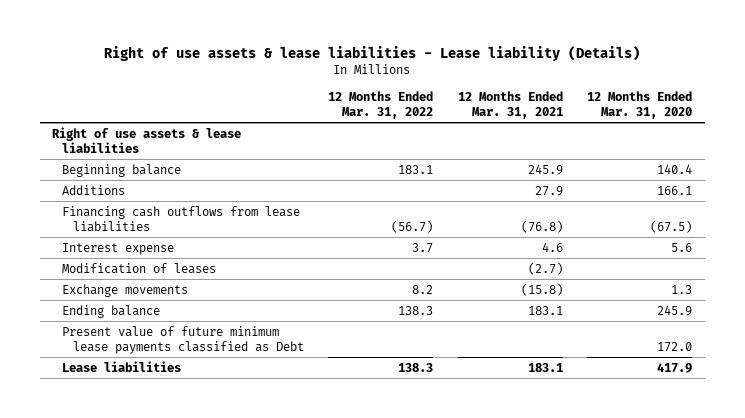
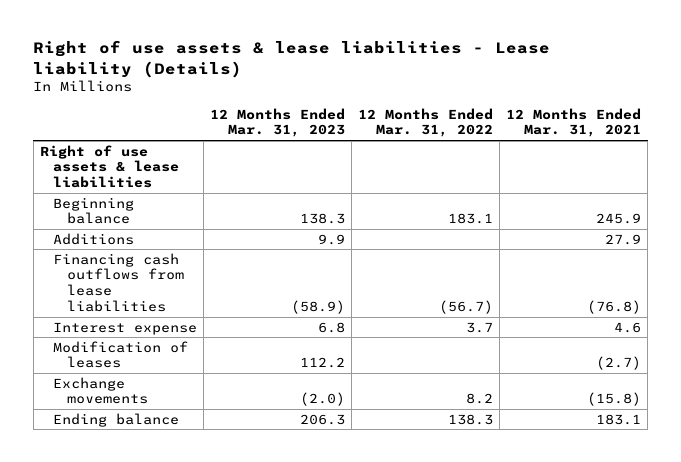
[587,90,693,120] 12 Months Ended Mar. 31, 2020 -> none
none -> [210,107,346,138] 12 Months Ended Mar. 31, 2023
[62,325,304,354] Present value of future minimum lease payments classified as Debt -> none
[62,360,182,372] Lease liabilities -> none

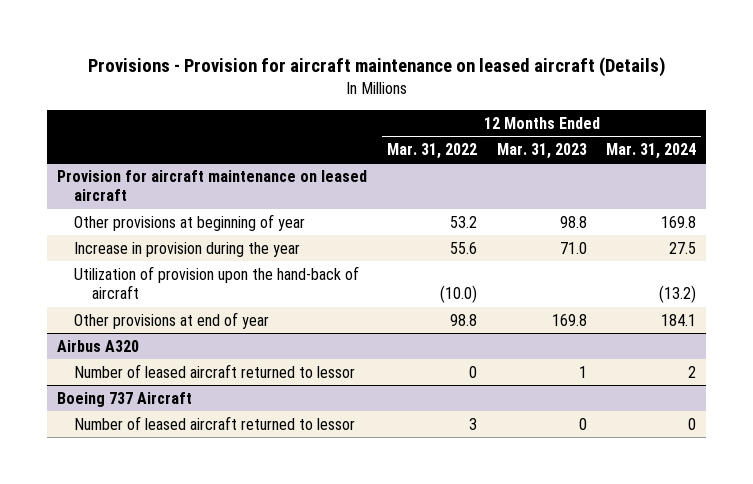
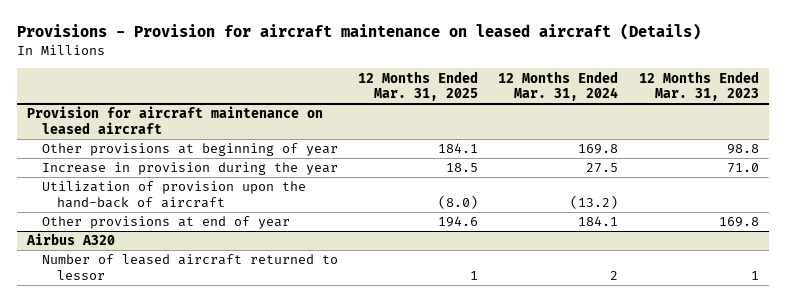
[386,143,477,160] Mar. 31, 2022 -> none
none -> [358,70,479,102] 12 Months Ended Mar. 31, 2025
[56,391,192,407] Boeing 737 Aircraft -> none
[74,415,356,430] Number of leased aircraft returned to lessor -> none

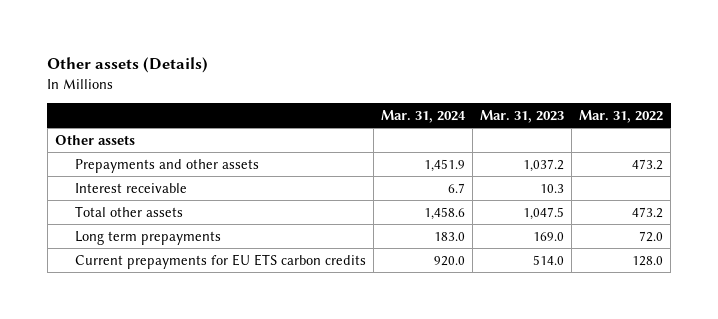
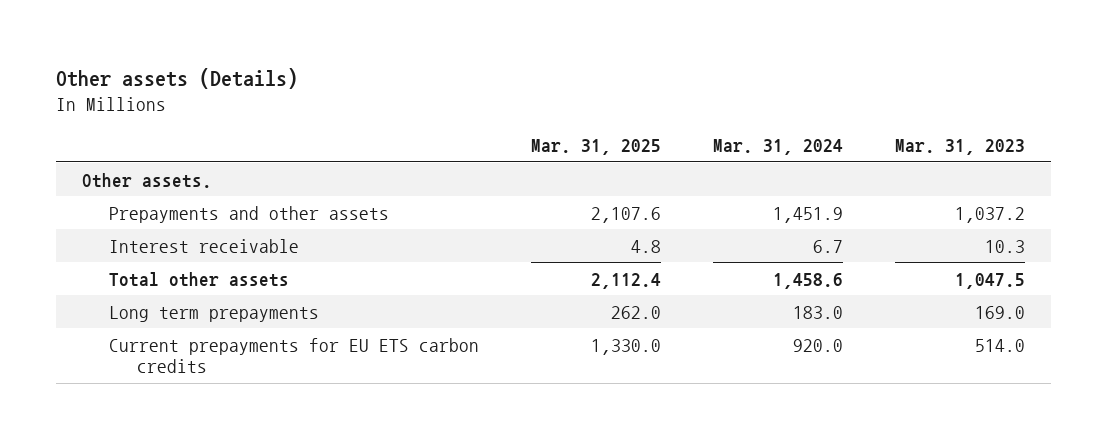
[579,109,664,123] Mar. 31, 2022 -> none
none -> [531,138,662,155] Mar. 31, 2025
[54,134,135,145] Other assets -> [81,172,212,188] Other assets.

